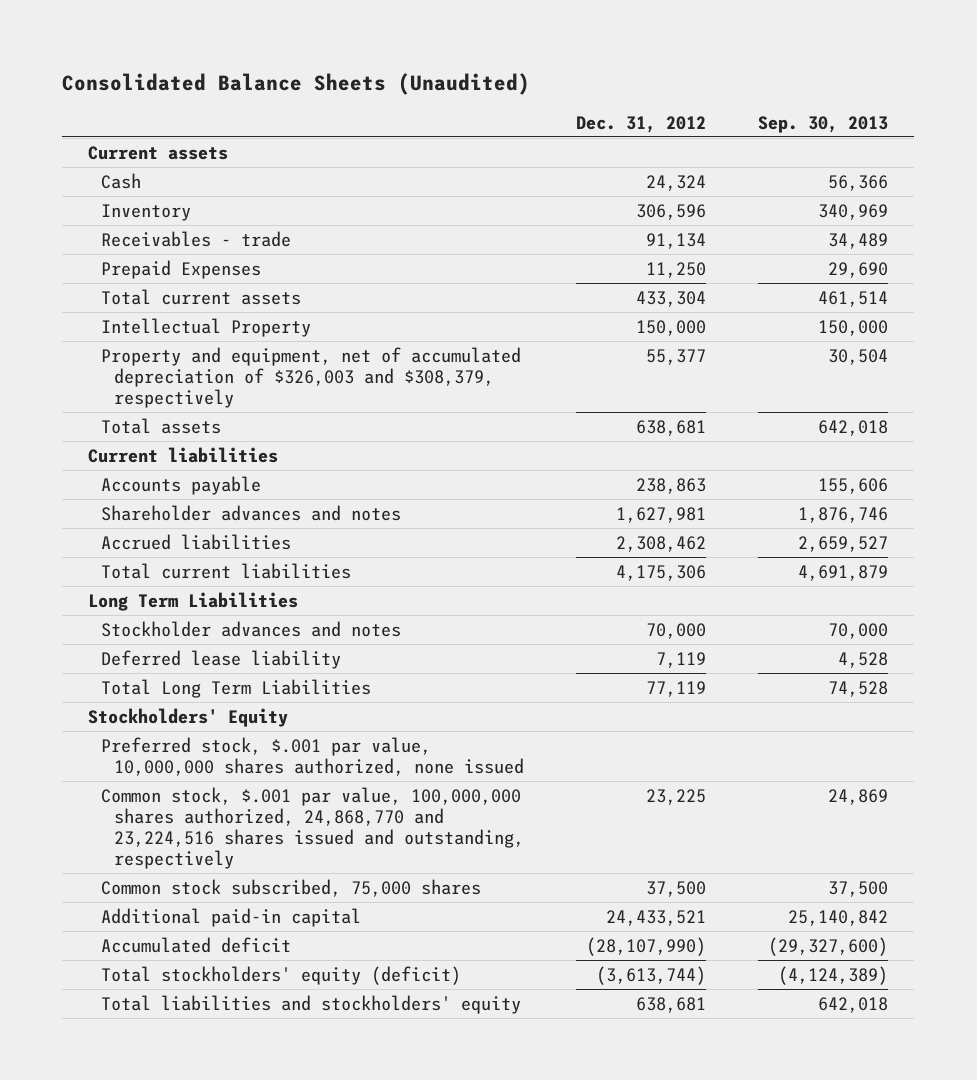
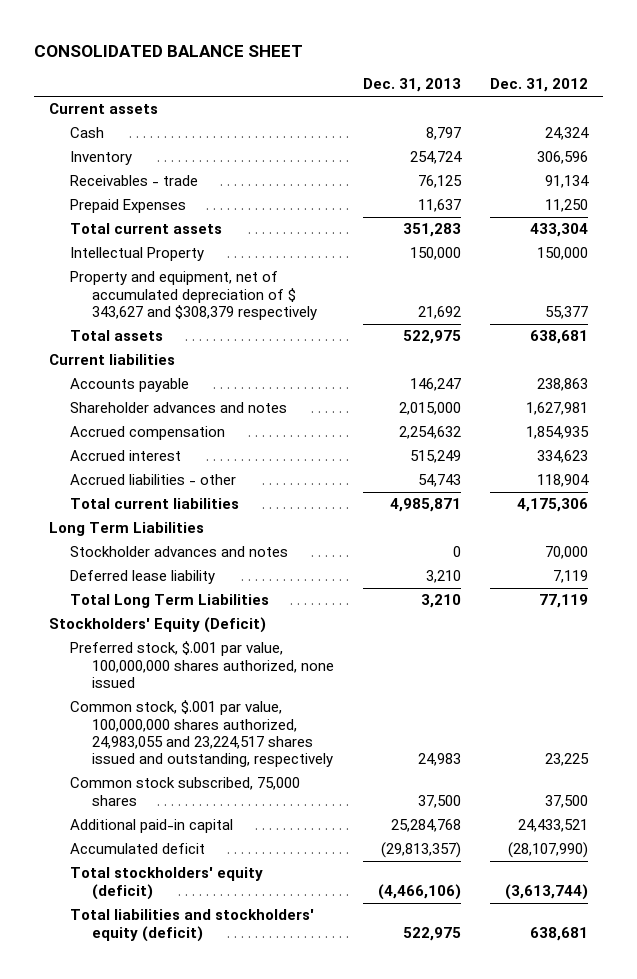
[62,73,531,96] Consolidated Balance Sheets (Unaudited) -> [34,45,304,58] CONSOLIDATED BALANCE SHEET
[758,115,889,133] Sep. 30, 2013 -> none
none -> [363,78,462,93] Dec. 31, 2013
[101,346,522,409] Property and equipment, net of accumulated depreciation of $326,003 and $308,379, respectively -> [70,271,318,321] Property and equipment, net of accumulated depreciation of $ 343,627 and $308,379 respectively
none -> [70,426,226,441] Accrued compensation
none -> [70,450,182,462] Accrued interest
[101,533,292,550] Accrued liabilities -> [70,474,237,486] Accrued liabilities - other
[616,535,707,552] 2,308,462 -> [537,474,590,488] 118,904
[88,707,289,727] Stockholders' Equity -> [48,617,266,634] Stockholders' Equity (Deficit)
[101,736,525,776] Preferred stock, $.001 par value, 10,000,000 shares authorized, none issued -> [70,641,335,689] Preferred stock, $.001 par value, 100,000,000 shares authorized, none issued
[101,786,525,870] Common stock, $.001 par value, 100,000,000 shares authorized, 24,868,770 and 23,224,516 shares issued and outstanding, respectively -> [70,700,334,768] Common stock, $.001 par value, 100,000,000 shares authorized, 24,983,055 and 23,224,517 shares issued and outstanding, respectively
[101,994,522,1014] Total liabilities and stockholders' equity -> [70,909,315,942] Total liabilities and stockholders' equity (deficit)

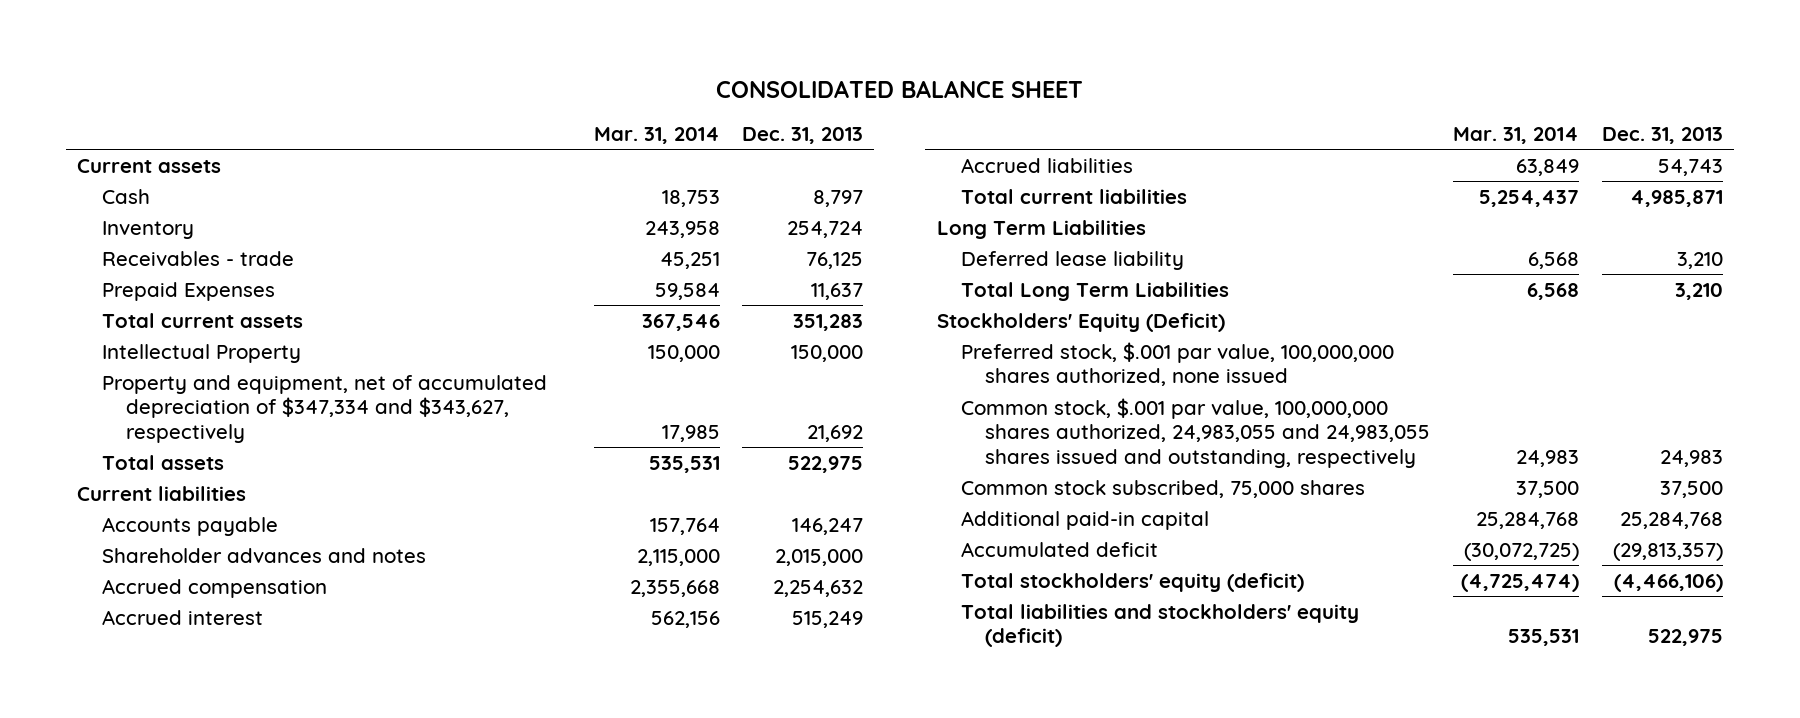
[490,78,589,93] Dec. 31, 2012 -> none
none -> [593,126,720,144] Mar. 31, 2014
[70,271,318,321] Property and equipment, net of accumulated depreciation of $ 343,627 and $308,379 respectively -> [101,374,547,444] Property and equipment, net of accumulated depreciation of $347,334 and $343,627, respectively
[70,474,237,486] Accrued liabilities - other -> [961,157,1134,173] Accrued liabilities
[70,546,289,558] Stockholder advances and notes -> none
[70,700,334,768] Common stock, $.001 par value, 100,000,000 shares authorized, 24,983,055 and 23,224,517 shares issued and outstanding, respectively -> [961,397,1431,469] Common stock, $.001 par value, 100,000,000 shares authorized, 24,983,055 and 24,983,055 shares issued and outstanding, respectively

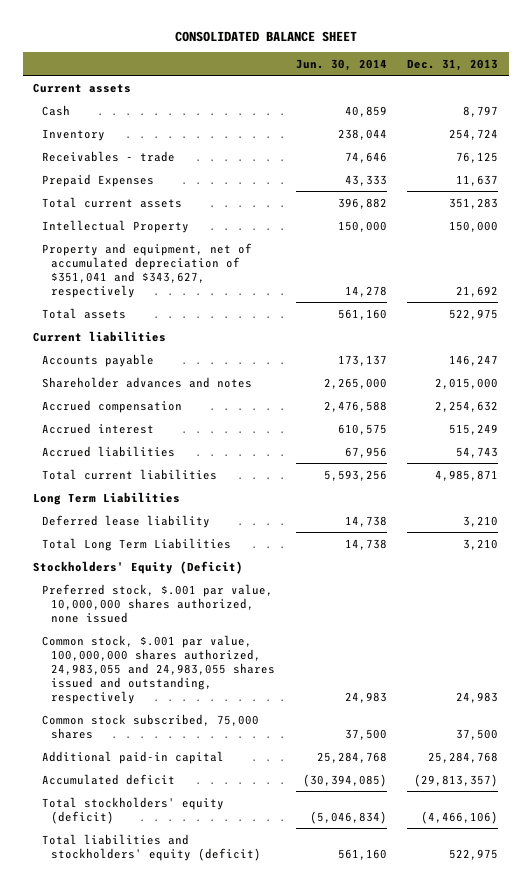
[593,126,720,144] Mar. 31, 2014 -> none
none -> [295,58,387,71] Jun. 30, 2014
[101,374,547,444] Property and equipment, net of accumulated depreciation of $347,334 and $343,627, respectively -> [42,242,253,298] Property and equipment, net of accumulated depreciation of $351,041 and $343,627, respectively
[961,341,1395,387] Preferred stock, $.001 par value, 100,000,000 shares authorized, none issued -> [42,583,274,623] Preferred stock, $.001 par value, 10,000,000 shares authorized, none issued

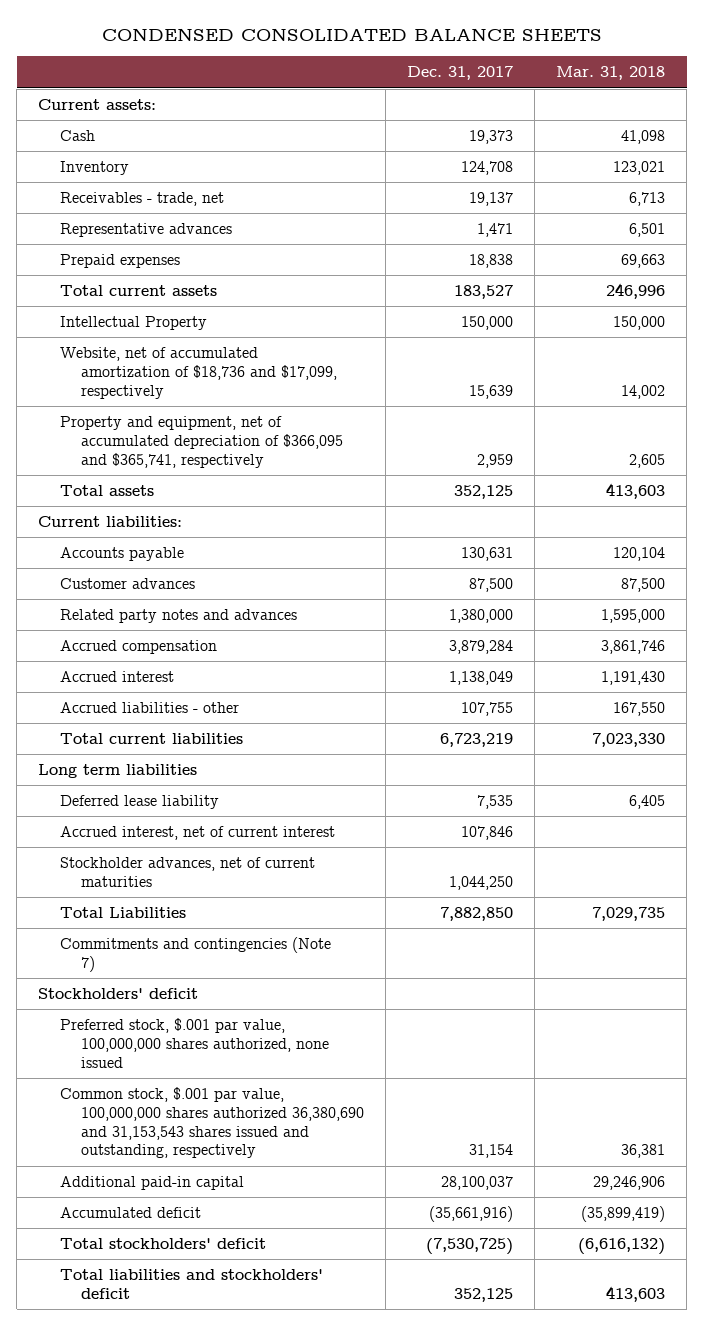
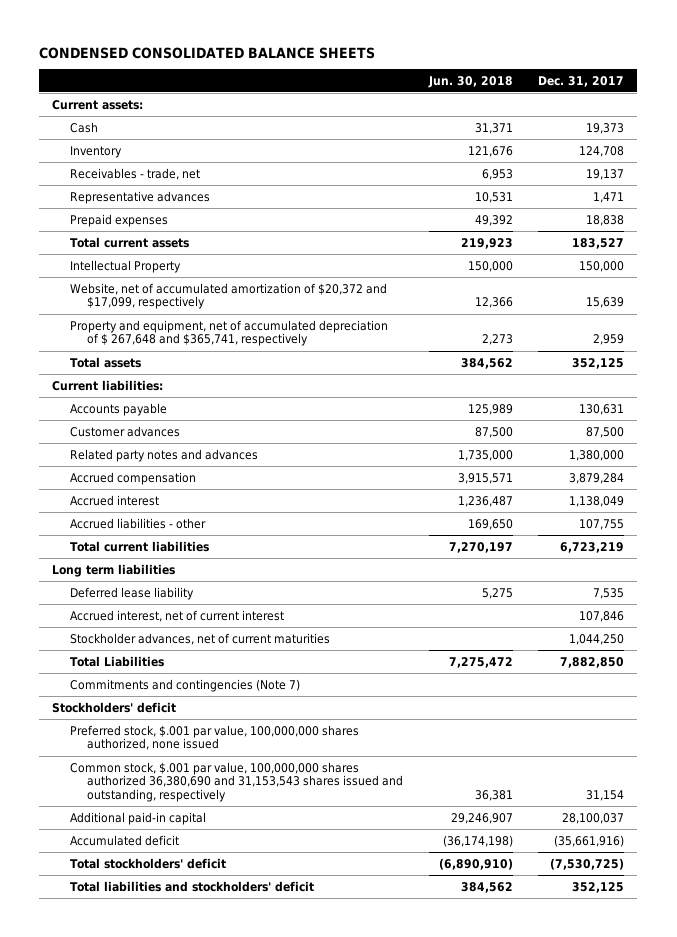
[556,66,666,81] Mar. 31, 2018 -> none
none -> [427,75,513,88] Jun. 30, 2018
[59,346,338,399] Website, net of accumulated amortization of $18,736 and $17,099, respectively -> [69,282,387,310] Website, net of accumulated amortization of $20,372 and $17,099, respectively
[59,415,344,468] Property and equipment, net of accumulated depreciation of $366,095 and $365,741, respectively -> [69,319,388,347] Property and equipment, net of accumulated depreciation of $ 267,648 and $365,741, respectively

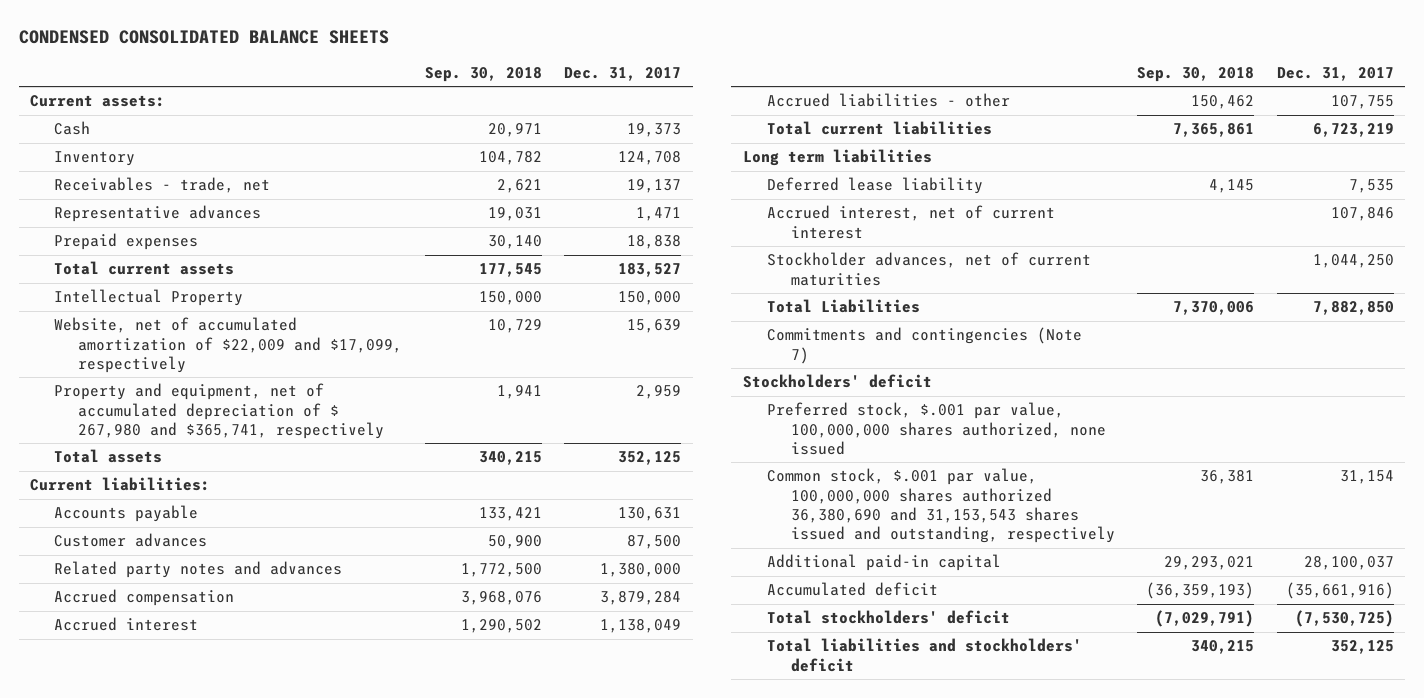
[427,75,513,88] Jun. 30, 2018 -> none
none -> [424,66,542,82] Sep. 30, 2018
[69,282,387,310] Website, net of accumulated amortization of $20,372 and $17,099, respectively -> [54,317,402,373] Website, net of accumulated amortization of $22,009 and $17,099, respectively
[69,319,388,347] Property and equipment, net of accumulated depreciation of $ 267,648 and $365,741, respectively -> [54,383,384,439] Property and equipment, net of accumulated depreciation of $ 267,980 and $365,741, respectively

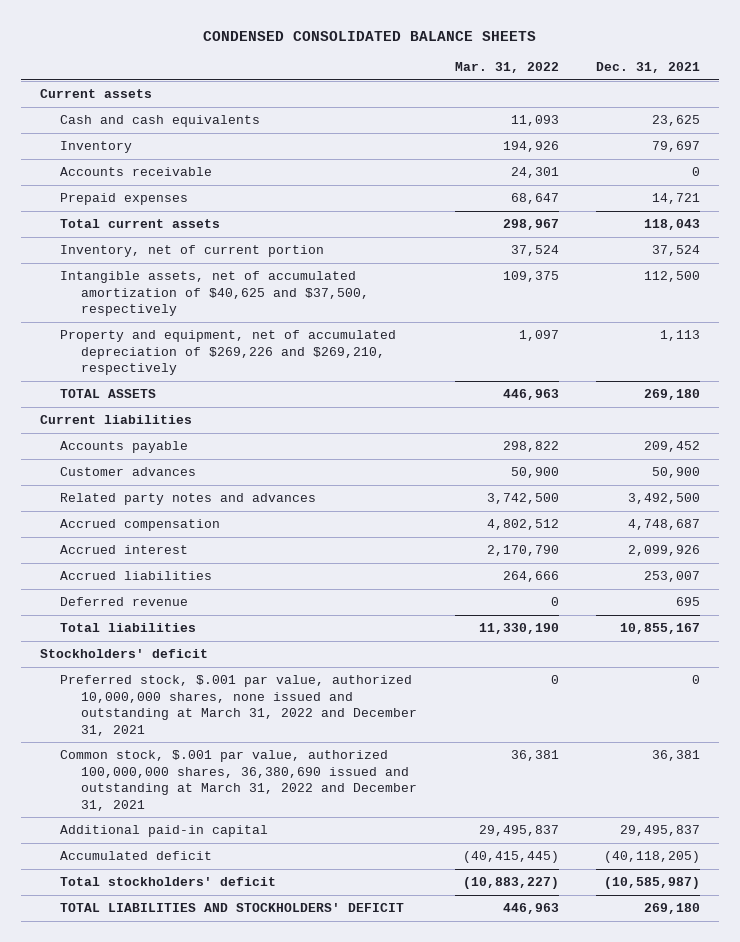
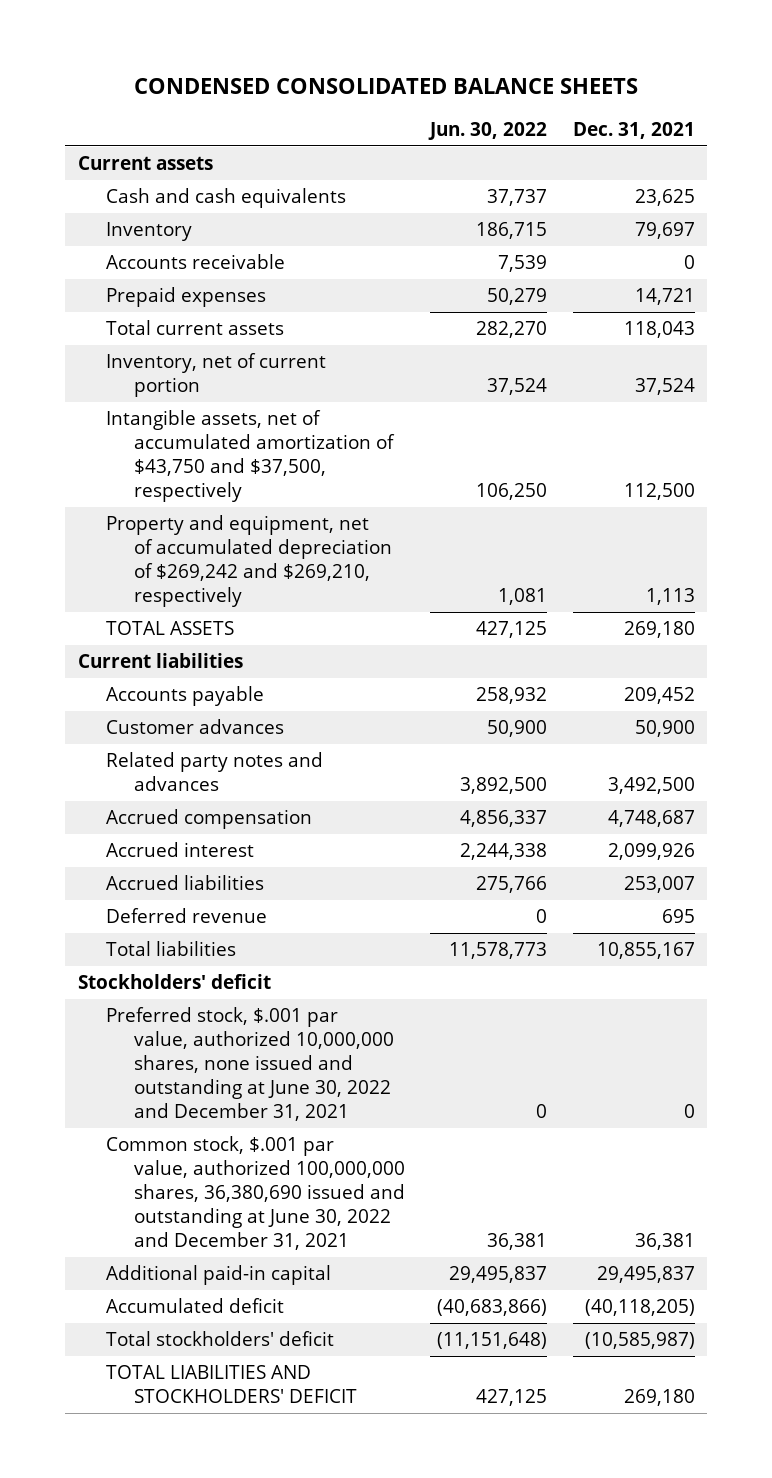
[454,62,559,74] Mar. 31, 2022 -> none
none -> [428,121,548,140] Jun. 30, 2022
[60,271,369,317] Intangible assets, net of accumulated amortization of $40,625 and $37,500, respectively -> [105,410,396,502] Intangible assets, net of accumulated amortization of $43,750 and $37,500, respectively
[60,330,397,376] Property and equipment, net of accumulated depreciation of $269,226 and $269,210, respectively -> [105,515,393,607] Property and equipment, net of accumulated depreciation of $269,242 and $269,210, respectively
[60,675,417,736] Preferred stock, $.001 par value, authorized 10,000,000 shares, none issued and outstanding at March 31, 2022 and December 31, 2021 -> [105,1007,395,1121] Preferred stock, $.001 par value, authorized 10,000,000 shares, none issued and outstanding at June 30, 2022 and December 31, 2021
[60,750,417,811] Common stock, $.001 par value, authorized 100,000,000 shares, 36,380,690 issued and outstanding at March 31, 2022 and December 31, 2021 -> [105,1136,406,1250] Common stock, $.001 par value, authorized 100,000,000 shares, 36,380,690 issued and outstanding at June 30, 2022 and December 31, 2021

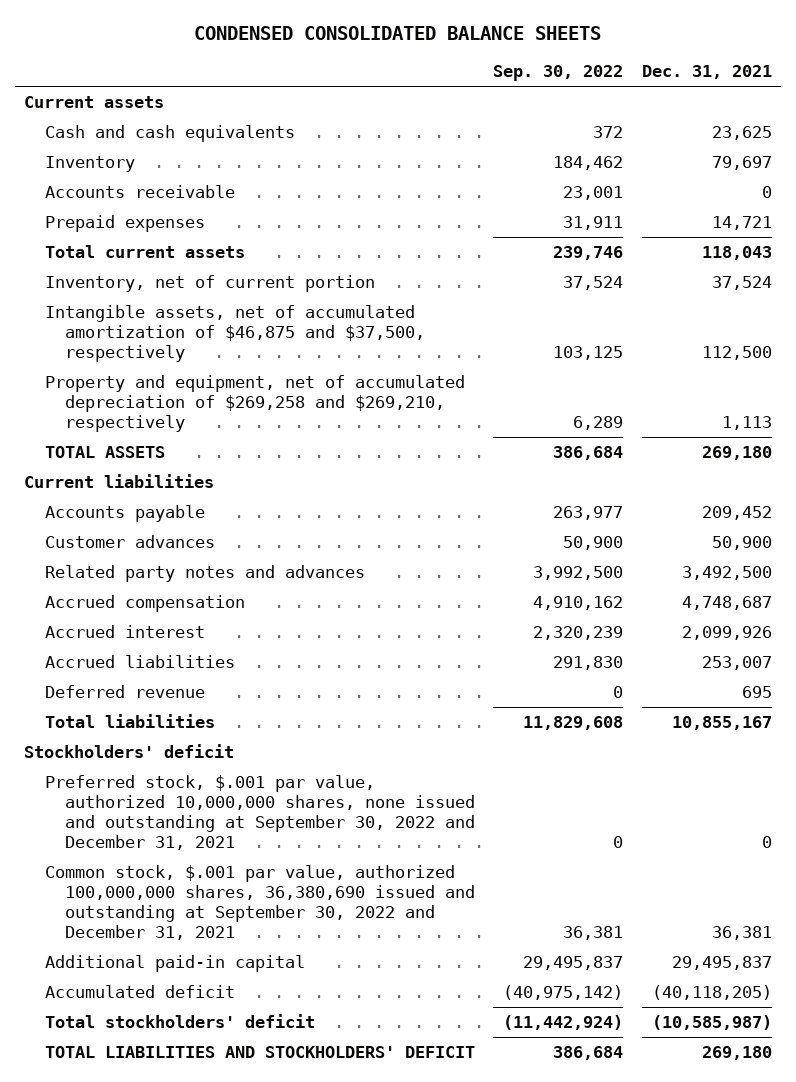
[428,121,548,140] Jun. 30, 2022 -> none
none -> [493,65,624,82] Sep. 30, 2022
[105,410,396,502] Intangible assets, net of accumulated amortization of $43,750 and $37,500, respectively -> [44,304,426,363] Intangible assets, net of accumulated amortization of $46,875 and $37,500, respectively
[105,515,393,607] Property and equipment, net of accumulated depreciation of $269,242 and $269,210, respectively -> [44,374,465,433] Property and equipment, net of accumulated depreciation of $269,258 and $269,210, respectively
[105,1007,395,1121] Preferred stock, $.001 par value, authorized 10,000,000 shares, none issued and outstanding at June 30, 2022 and December 31, 2021 -> [44,774,476,851] Preferred stock, $.001 par value, authorized 10,000,000 shares, none issued and outstanding at September 30, 2022 and December 31, 2021
[105,1136,406,1250] Common stock, $.001 par value, authorized 100,000,000 shares, 36,380,690 issued and outstanding at June 30, 2022 and December 31, 2021 -> [44,864,476,941] Common stock, $.001 par value, authorized 100,000,000 shares, 36,380,690 issued and outstanding at September 30, 2022 and December 31, 2021

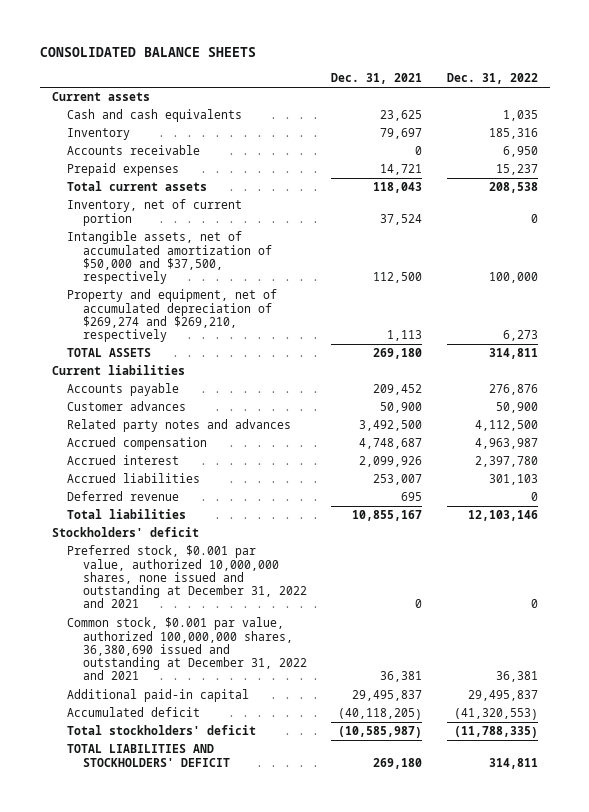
[193,26,601,41] CONDENSED CONSOLIDATED BALANCE SHEETS -> [39,47,256,58] CONSOLIDATED BALANCE SHEETS
[493,65,624,82] Sep. 30, 2022 -> none
none -> [446,73,538,85] Dec. 31, 2022
[44,304,426,363] Intangible assets, net of accumulated amortization of $46,875 and $37,500, respectively -> [67,231,273,285] Intangible assets, net of accumulated amortization of $50,000 and $37,500, respectively
[44,374,465,433] Property and equipment, net of accumulated depreciation of $269,258 and $269,210, respectively -> [67,289,278,343] Property and equipment, net of accumulated depreciation of $269,274 and $269,210, respectively
[44,774,476,851] Preferred stock, $.001 par value, authorized 10,000,000 shares, none issued and outstanding at September 30, 2022 and December 31, 2021 -> [67,545,308,609] Preferred stock, $0.001 par value, authorized 10,000,000 shares, none issued and outstanding at December 31, 2022 and 2021
[44,864,476,941] Common stock, $.001 par value, authorized 100,000,000 shares, 36,380,690 issued and outstanding at September 30, 2022 and December 31, 2021 -> [67,617,308,681] Common stock, $0.001 par value, authorized 100,000,000 shares, 36,380,690 issued and outstanding at December 31, 2022 and 2021

